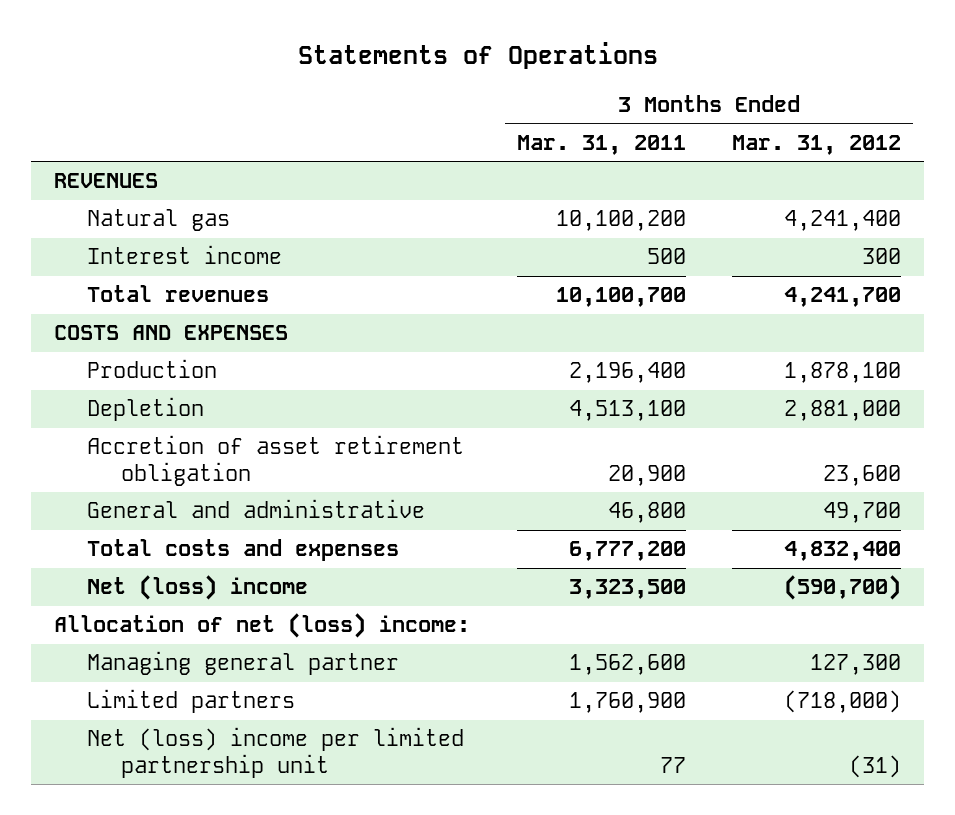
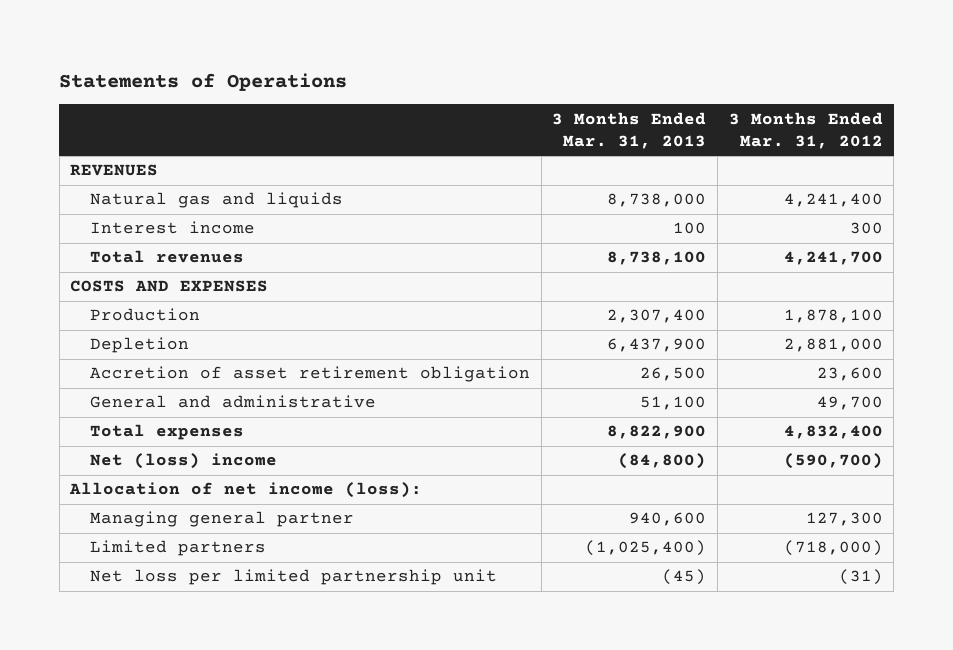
[516,134,686,155] Mar. 31, 2011 -> none
none -> [552,111,707,149] 3 Months Ended Mar. 31, 2013
[87,209,231,232] Natural gas -> [90,192,344,209] Natural gas and liquids
[87,539,400,562] Total costs and expenses -> [90,424,245,441] Total expenses
[54,613,471,639] Allocation of net (loss) income: -> [69,482,423,499] Allocation of net income (loss):
[87,727,465,778] Net (loss) income per limited partnership unit -> [90,569,498,586] Net loss per limited partnership unit

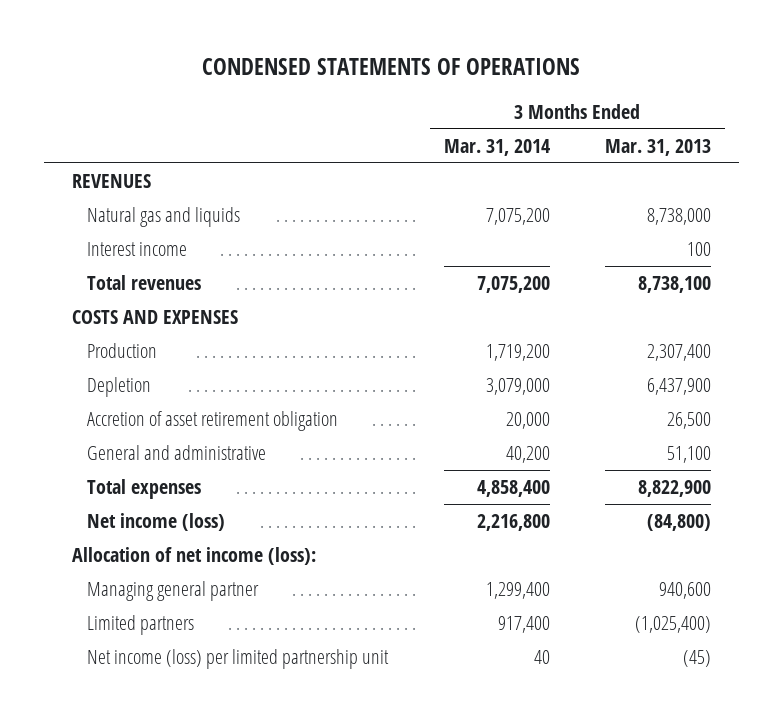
[59,72,348,91] Statements of Operations -> [202,57,581,75] CONDENSED STATEMENTS OF OPERATIONS
[728,111,883,149] 3 Months Ended Mar. 31, 2012 -> none
none -> [443,138,550,156] Mar. 31, 2014
[90,453,278,470] Net (loss) income -> [87,512,226,531] Net income (loss)
[90,569,498,586] Net loss per limited partnership unit -> [87,648,390,669] Net income (loss) per limited partnership unit

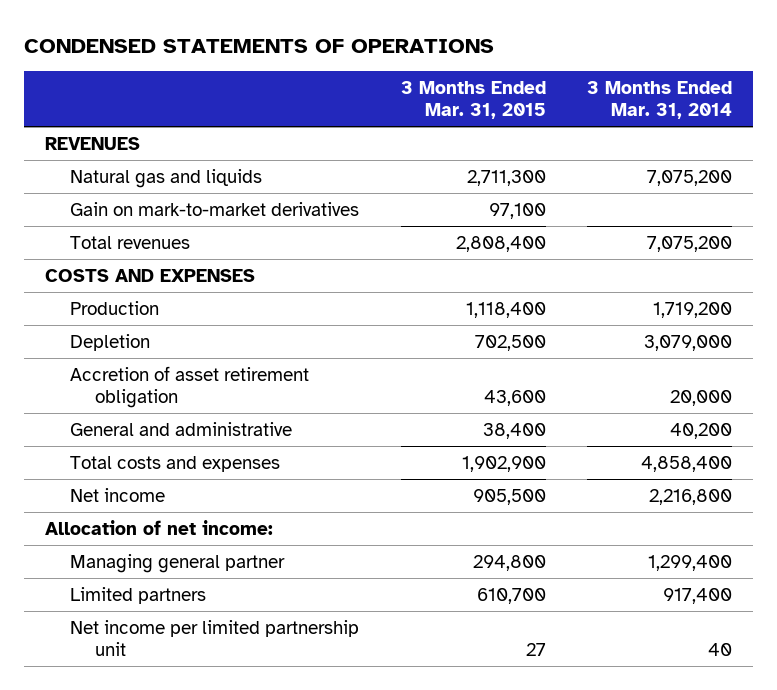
[604,138,711,156] Mar. 31, 2013 -> none
none -> [400,81,546,120] 3 Months Ended Mar. 31, 2015
[87,241,188,256] Interest income -> none
none -> [69,201,359,216] Gain on mark-to-market derivatives
[87,478,202,499] Total expenses -> [69,455,280,472] Total costs and expenses
[87,512,226,531] Net income (loss) -> [69,487,165,502] Net income
[71,546,316,565] Allocation of net income (loss): -> [44,519,273,535] Allocation of net income:
[87,648,390,669] Net income (loss) per limited partnership unit -> [69,619,359,656] Net income per limited partnership unit

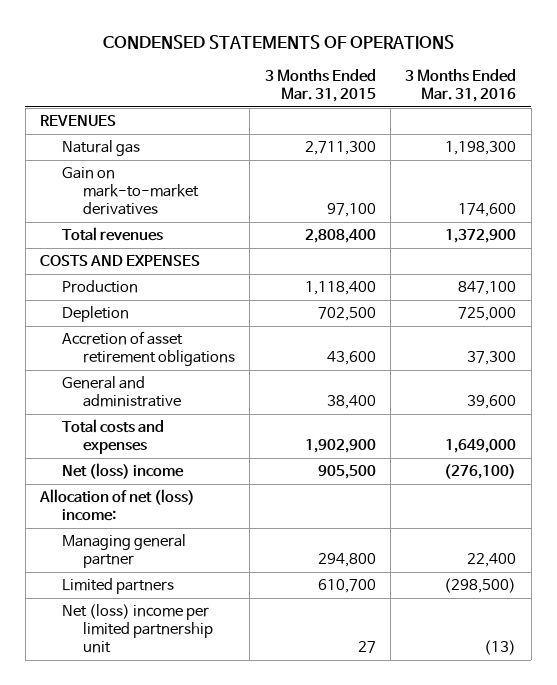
[587,81,733,120] 3 Months Ended Mar. 31, 2014 -> none
none -> [405,69,517,103] 3 Months Ended Mar. 31, 2016
[69,168,262,188] Natural gas and liquids -> [61,140,140,157] Natural gas
[69,365,309,408] Accretion of asset retirement obligation -> [61,331,235,367] Accretion of asset retirement obligations
[69,487,165,502] Net income -> [61,463,184,480] Net (loss) income
[44,519,273,535] Allocation of net income: -> [39,489,196,522] Allocation of net (loss) income:
[69,619,359,656] Net income per limited partnership unit -> [61,604,213,654] Net (loss) income per limited partnership unit

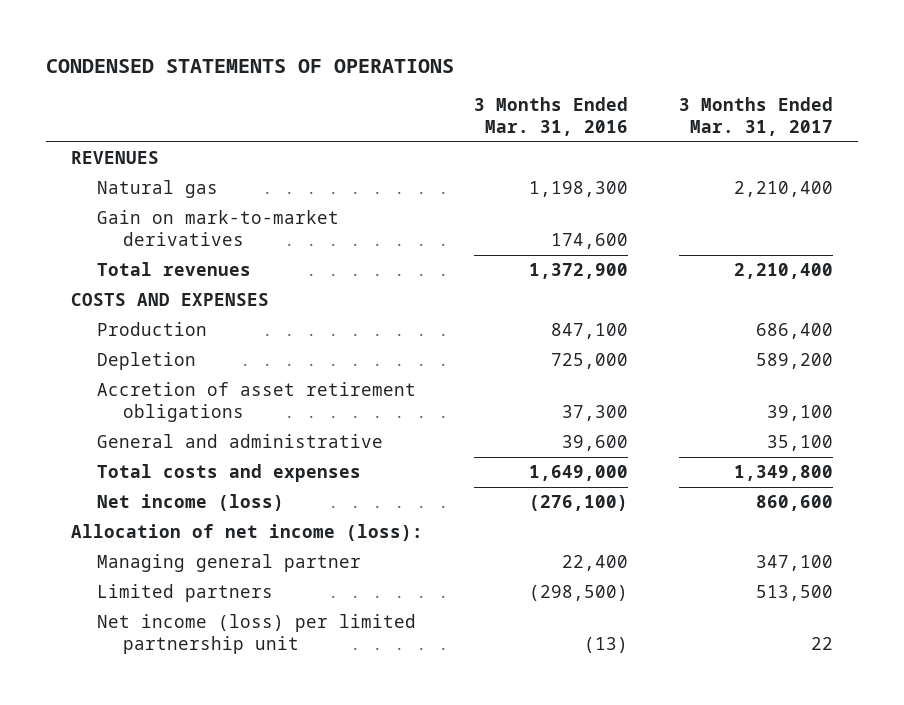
[264,69,376,103] 3 Months Ended Mar. 31, 2015 -> none
none -> [678,97,833,137] 3 Months Ended Mar. 31, 2017
[61,463,184,480] Net (loss) income -> [96,494,284,512] Net income (loss)
[39,489,196,522] Allocation of net (loss) income: -> [71,524,424,542] Allocation of net income (loss):
[61,604,213,654] Net (loss) income per limited partnership unit -> [96,614,416,655] Net income (loss) per limited partnership unit

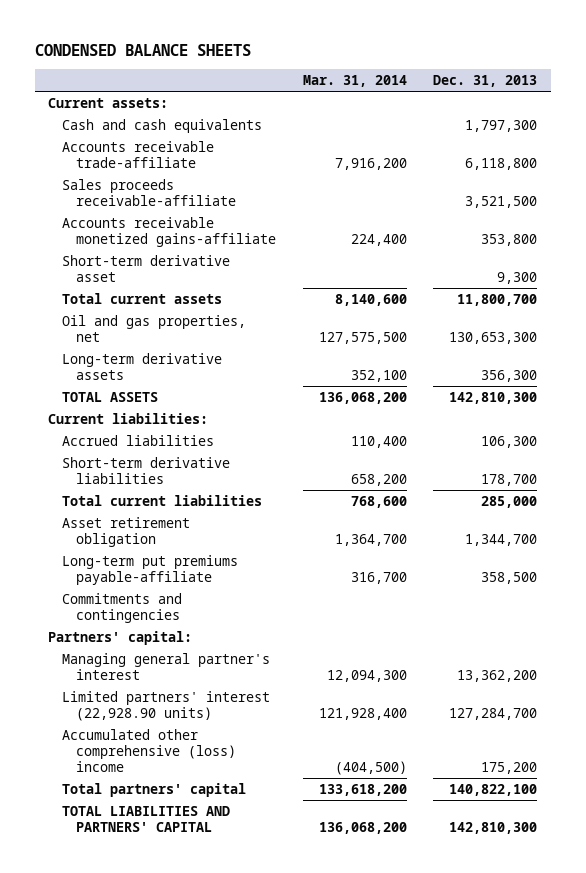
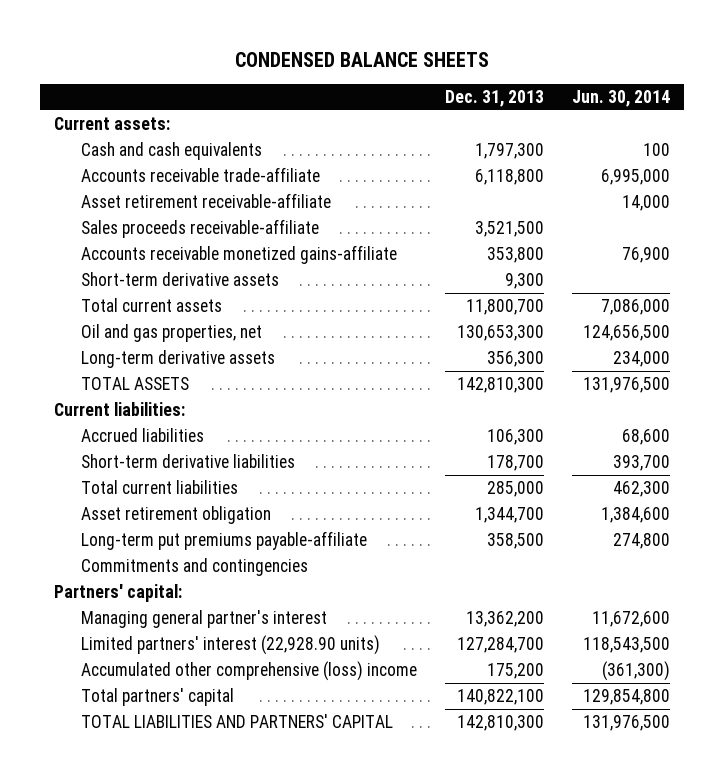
[302,75,407,88] Mar. 31, 2014 -> none
none -> [571,90,670,108] Jun. 30, 2014
none -> [81,192,332,208] Asset retirement receivable-affiliate
[61,254,230,282] Short-term derivative asset -> [81,271,280,286] Short-term derivative assets

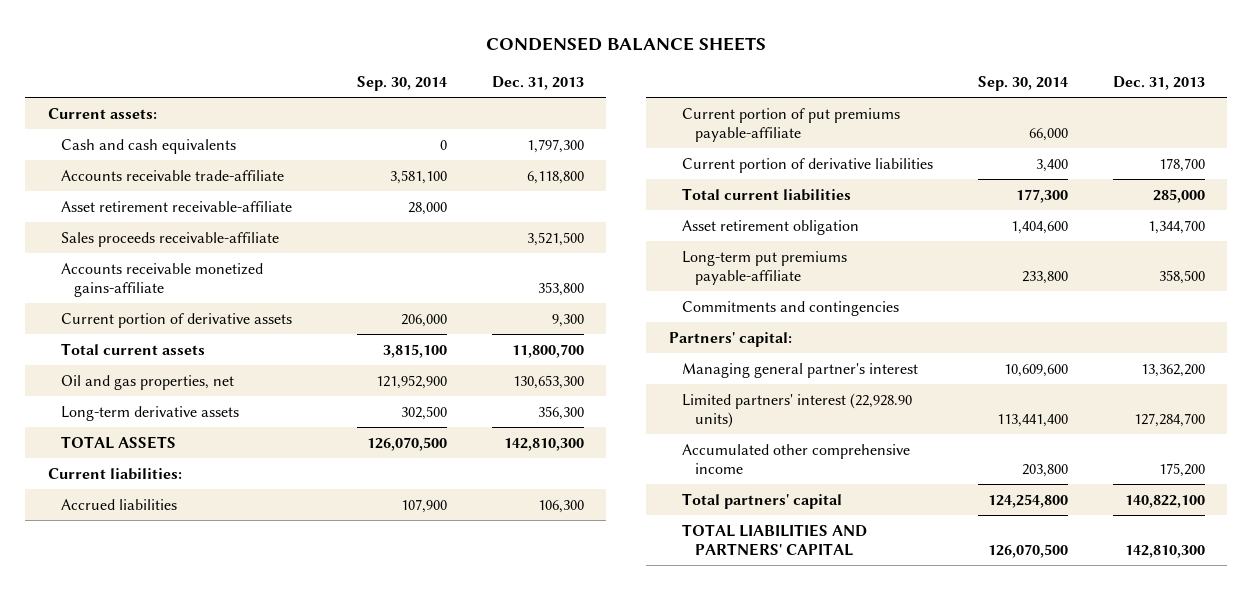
[571,90,670,108] Jun. 30, 2014 -> none
none -> [356,75,447,91] Sep. 30, 2014
[81,271,280,286] Short-term derivative assets -> [60,312,292,328] Current portion of derivative assets
none -> [681,107,900,142] Current portion of put premiums payable-affiliate
[81,453,296,468] Short-term derivative liabilities -> [681,157,933,173] Current portion of derivative liabilities
[81,660,418,681] Accumulated other comprehensive (loss) income -> [681,443,910,474] Accumulated other comprehensive income

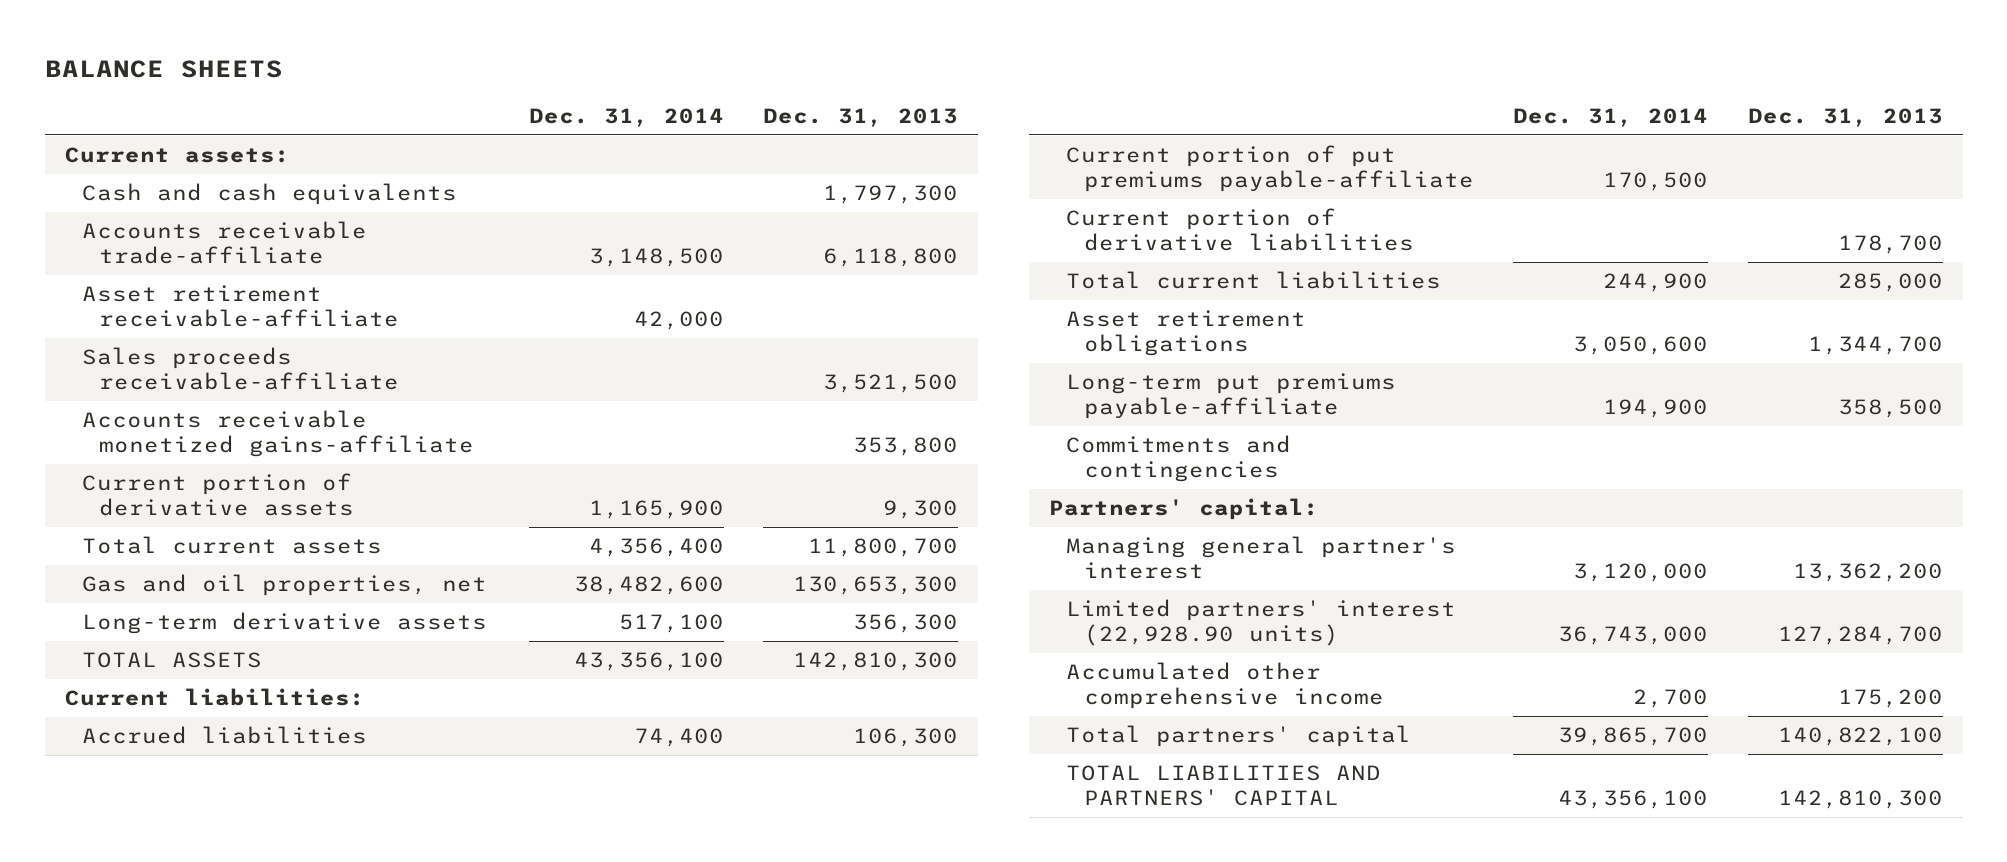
[486,37,767,52] CONDENSED BALANCE SHEETS -> [44,59,283,78] BALANCE SHEETS
[356,75,447,91] Sep. 30, 2014 -> none
none -> [528,108,724,128] Dec. 31, 2014
[60,374,234,390] Oil and gas properties, net -> [81,574,487,597] Gas and oil properties, net
[681,219,859,235] Asset retirement obligation -> [1066,310,1307,357] Asset retirement obligations

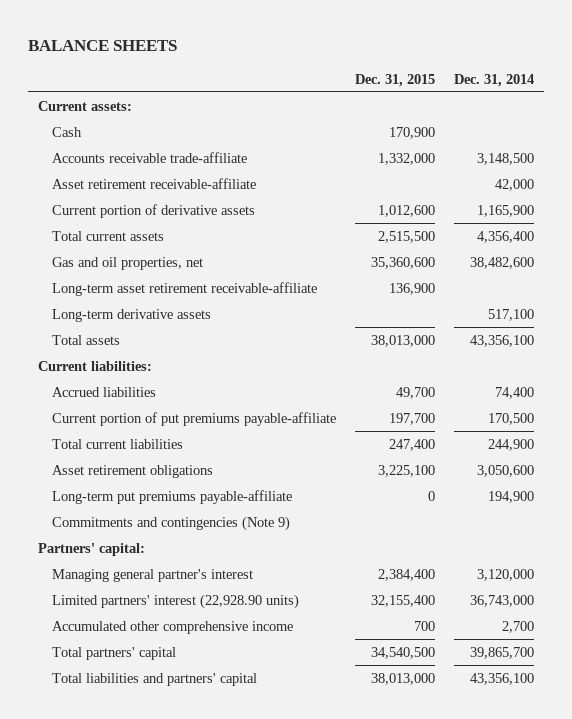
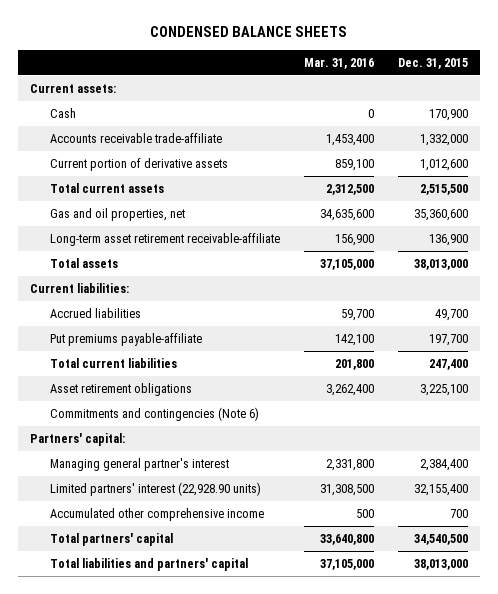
[28,39,178,51] BALANCE SHEETS -> [149,26,347,38] CONDENSED BALANCE SHEETS
[454,73,535,87] Dec. 31, 2014 -> none
none -> [303,57,374,69] Mar. 31, 2016
[51,177,256,189] Asset retirement receivable-affiliate -> none
[51,308,211,322] Long-term derivative assets -> none
[51,411,336,426] Current portion of put premiums payable-affiliate -> [49,332,202,346] Put premiums payable-affiliate
[51,489,292,504] Long-term put premiums payable-affiliate -> none
[51,515,290,531] Commitments and contingencies (Note 9) -> [49,406,259,421] Commitments and contingencies (Note 6)

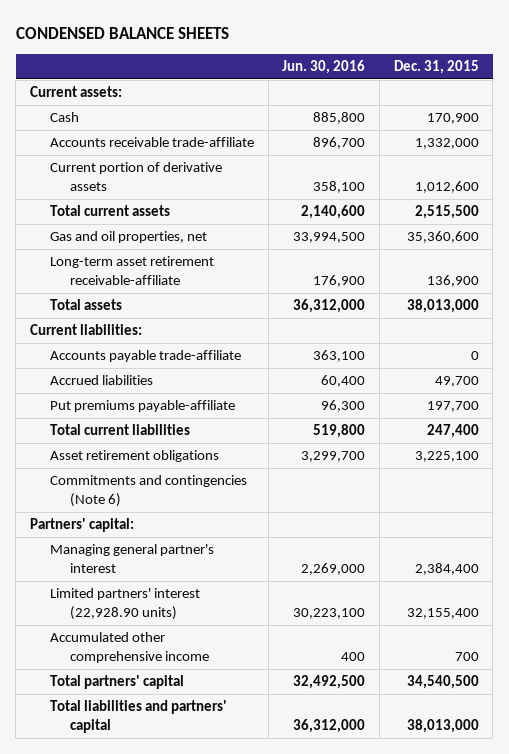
[303,57,374,69] Mar. 31, 2016 -> none
none -> [282,60,366,75] Jun. 30, 2016
none -> [50,350,242,363] Accounts payable trade-affiliate

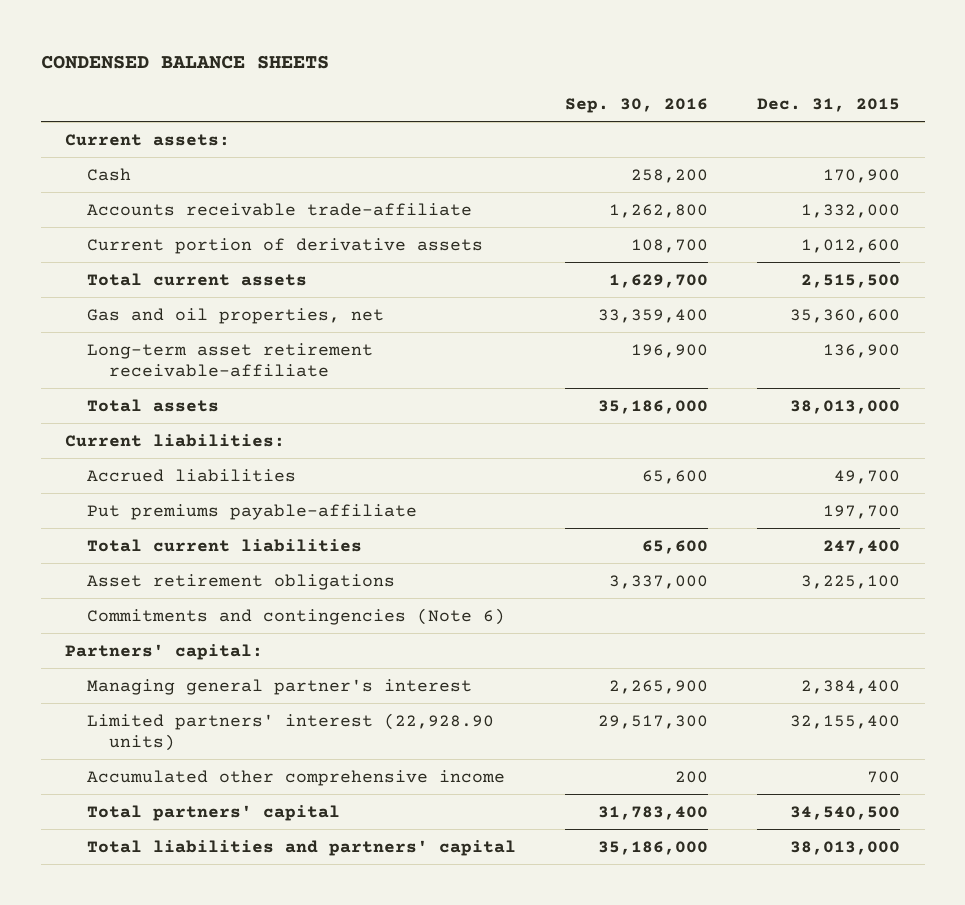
[282,60,366,75] Jun. 30, 2016 -> none
none -> [565,98,709,114] Sep. 30, 2016
[50,350,242,363] Accounts payable trade-affiliate -> none

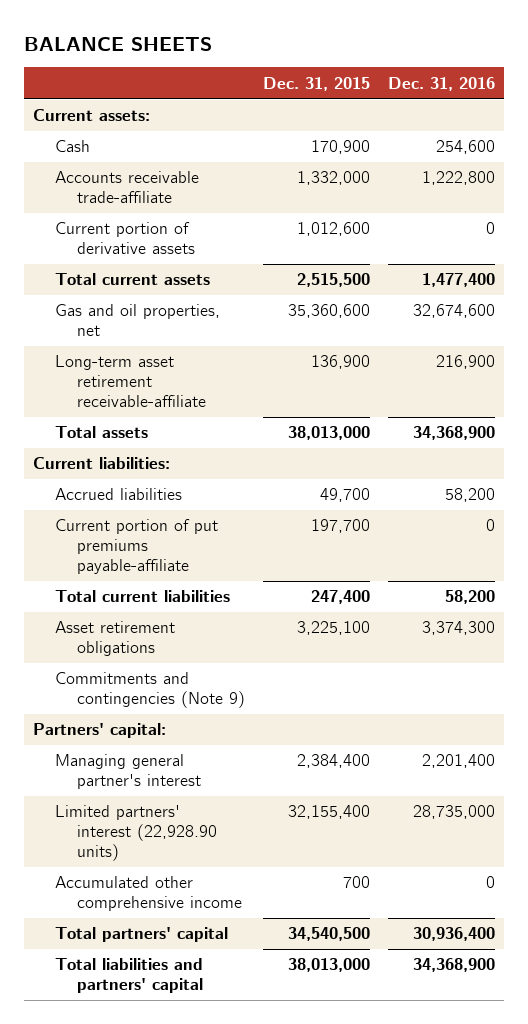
[40,55,329,70] CONDENSED BALANCE SHEETS -> [24,36,213,51] BALANCE SHEETS
[565,98,709,114] Sep. 30, 2016 -> none
none -> [387,76,495,91] Dec. 31, 2016
[87,503,418,520] Put premiums payable-affiliate -> [55,519,219,575] Current portion of put premiums payable-affiliate
[87,607,506,625] Commitments and contingencies (Note 6) -> [55,672,246,709] Commitments and contingencies (Note 9)

